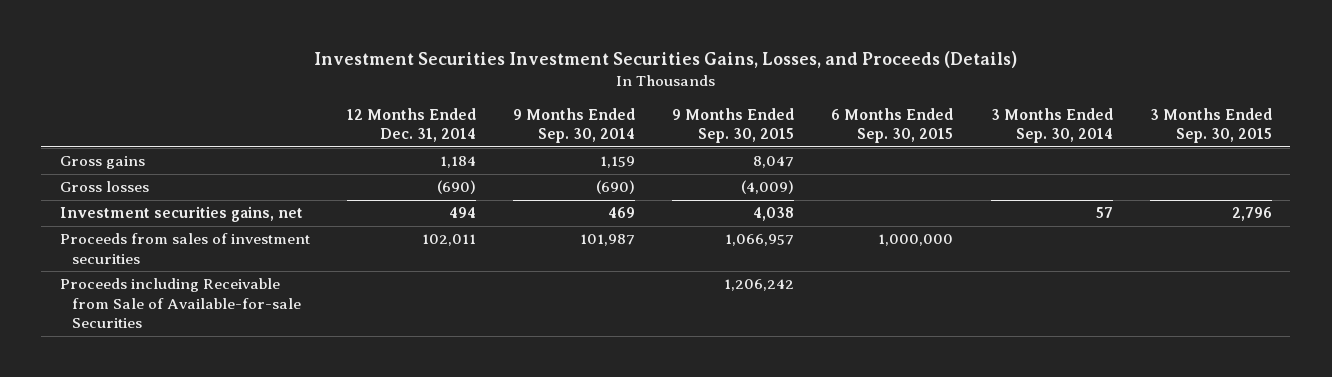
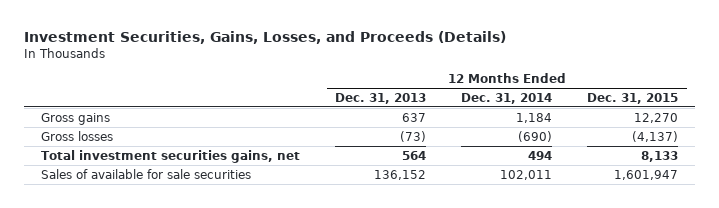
[313,51,1017,69] Investment Securities Investment Securities Gains, Losses, and Proceeds (Details) -> [24,31,507,45] Investment Securities, Gains, Losses, and Proceeds (Details)
[513,107,636,143] 9 Months Ended Sep. 30, 2014 -> none
[672,107,795,143] 9 Months Ended Sep. 30, 2015 -> none
[831,107,954,143] 6 Months Ended Sep. 30, 2015 -> none
[990,107,1113,143] 3 Months Ended Sep. 30, 2014 -> none
[1149,107,1272,143] 3 Months Ended Sep. 30, 2015 -> none
none -> [335,92,427,104] Dec. 31, 2013
none -> [586,92,678,104] Dec. 31, 2015
[59,278,301,328] Proceeds including Receivable from Sale of Available-for-sale Securities -> none
[59,206,303,223] Investment securities gains, net -> [41,149,301,163] Total investment securities gains, net
[59,233,310,264] Proceeds from sales of investment securities -> [41,168,252,179] Sales of available for sale securities

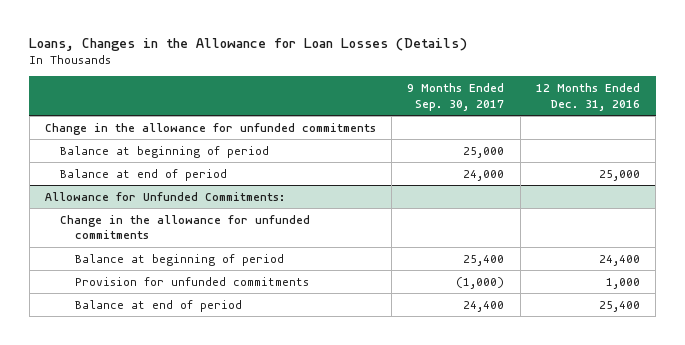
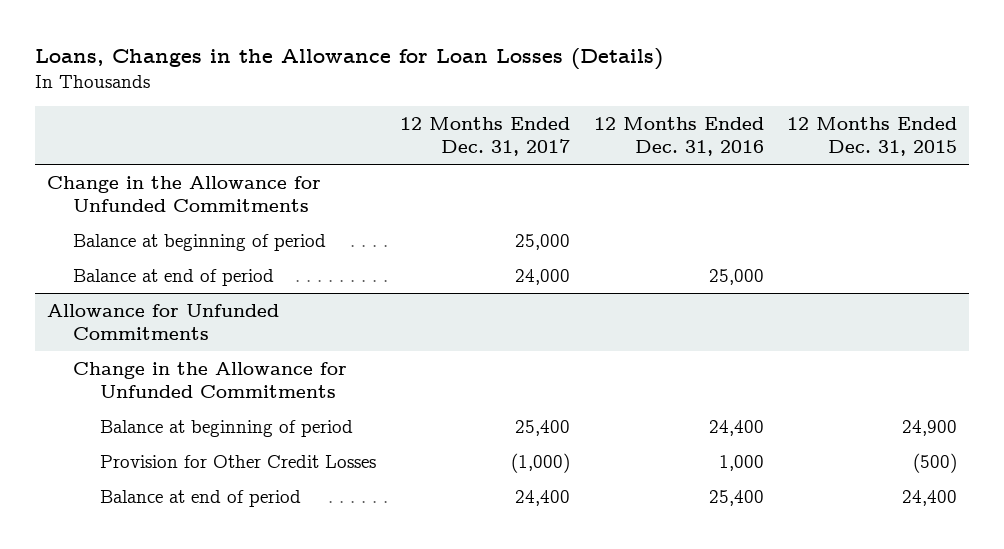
[407,83,505,111] 9 Months Ended Sep. 30, 2017 -> none
none -> [400,116,571,157] 12 Months Ended Dec. 31, 2017
none -> [787,116,958,157] 12 Months Ended Dec. 31, 2015
[44,122,376,135] Change in the allowance for unfunded commitments -> [46,175,321,212] Change in the Allowance for Unfunded Commitments
[44,191,285,201] Allowance for Unfunded Commitments: -> [46,303,279,340] Allowance for Unfunded Commitments
[60,214,311,240] Change in the allowance for unfunded commitments -> [73,361,348,398] Change in the Allowance for Unfunded Commitments
[75,276,310,286] Provision for unfunded commitments -> [100,454,377,468] Provision for Other Credit Losses

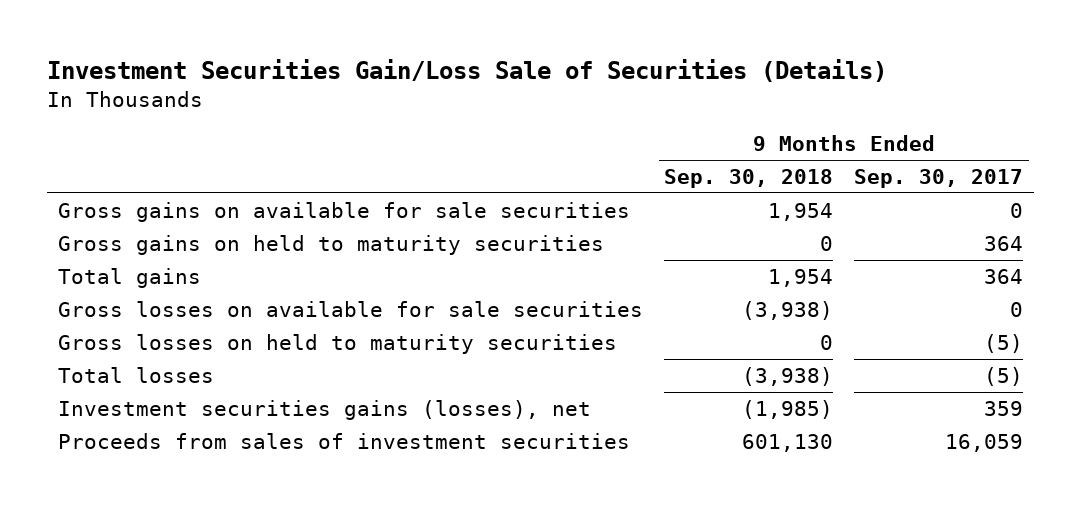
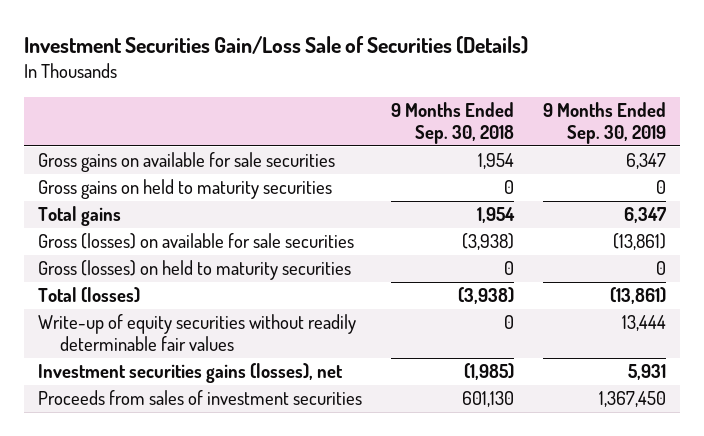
[854,168,1024,188] Sep. 30, 2017 -> none
none -> [542,102,666,145] 9 Months Ended Sep. 30, 2019
[58,300,644,317] Gross losses on available for sale securities -> [38,233,355,250] Gross (losses) on available for sale securities
[58,333,618,354] Gross losses on held to maturity securities -> [38,260,352,281] Gross (losses) on held to maturity securities
[58,366,215,383] Total losses -> [38,287,141,304] Total (losses)
none -> [38,314,357,352] Write-up of equity securities without readily determinable fair values

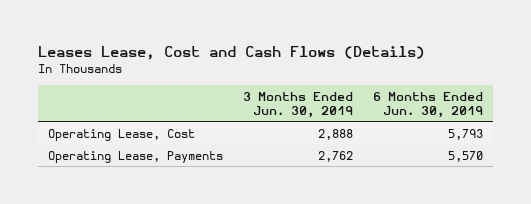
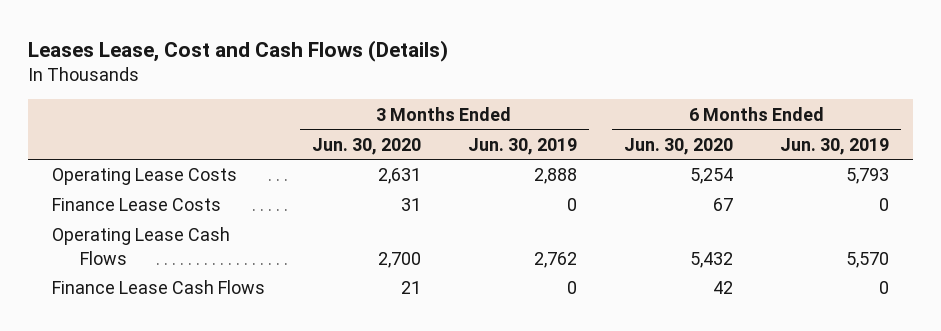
none -> [311,137,421,155] Jun. 30, 2020
none -> [624,137,734,155] Jun. 30, 2020
[47,128,195,141] Operating Lease, Cost -> [51,168,237,186] Operating Lease Costs
none -> [51,198,221,212] Finance Lease Costs
[47,150,223,163] Operating Lease, Payments -> [51,227,230,265] Operating Lease Cash Flows
none -> [51,280,265,295] Finance Lease Cash Flows

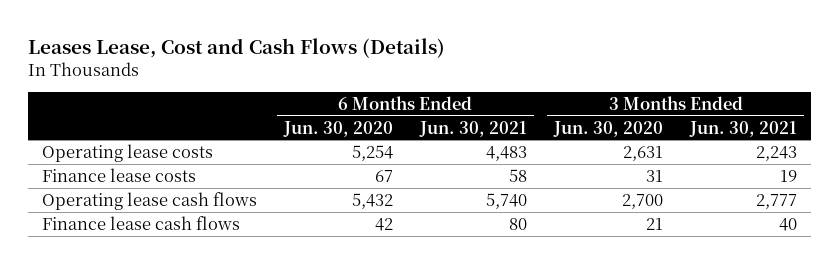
[468,137,578,155] Jun. 30, 2019 -> none
[780,137,890,155] Jun. 30, 2019 -> none
none -> [418,120,527,137] Jun. 30, 2021
none -> [689,120,798,137] Jun. 30, 2021
[51,168,237,186] Operating Lease Costs -> [41,143,213,162] Operating lease costs
[51,198,221,212] Finance Lease Costs -> [41,167,196,182] Finance lease costs
[51,227,230,265] Operating Lease Cash Flows -> [41,191,257,210] Operating lease cash flows
[51,280,265,295] Finance Lease Cash Flows -> [41,215,240,230] Finance lease cash flows

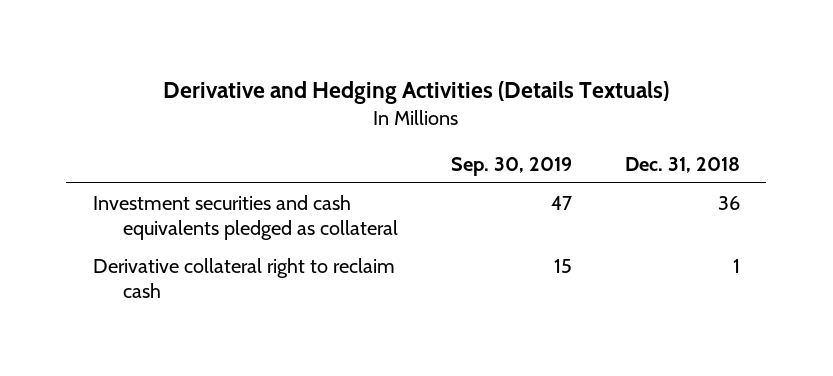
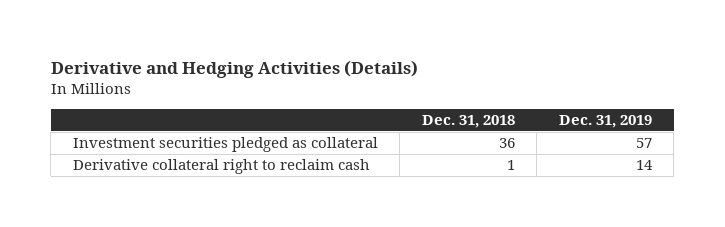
[163,80,670,104] Derivative and Hedging Activities (Details Textuals) -> [50,59,418,78] Derivative and Hedging Activities (Details)
[451,156,573,176] Sep. 30, 2019 -> none
none -> [558,115,652,129] Dec. 31, 2019
[92,194,399,241] Investment securities and cash equivalents pledged as collateral -> [72,137,378,153] Investment securities pledged as collateral

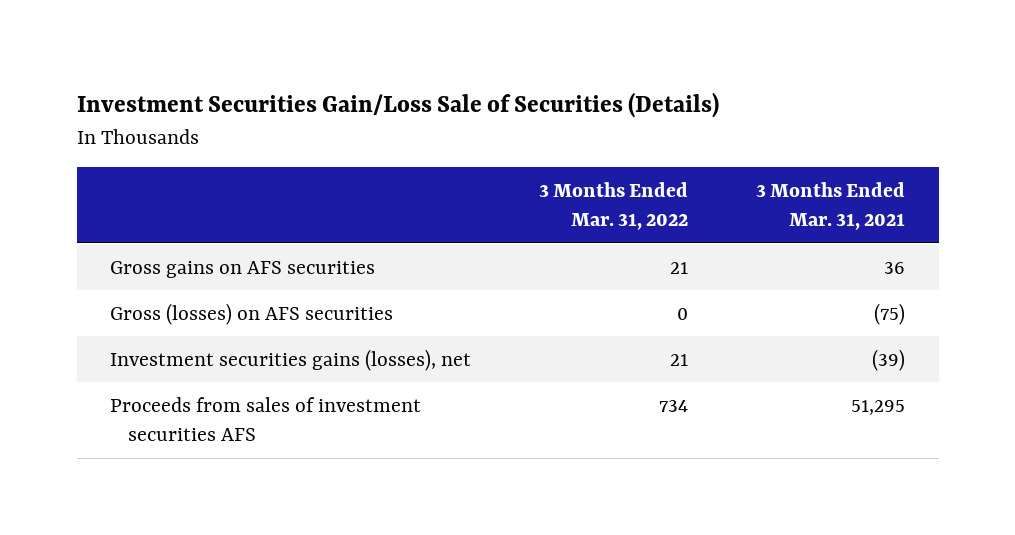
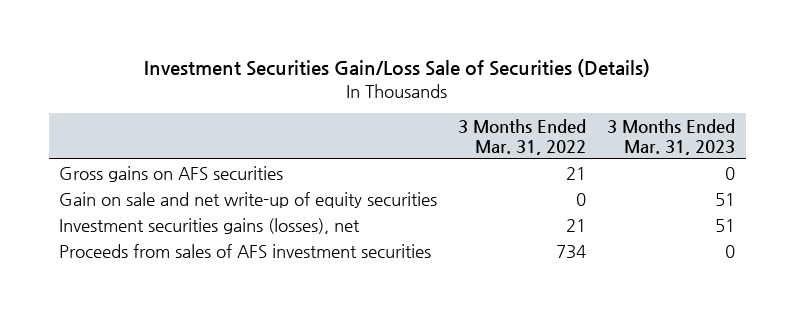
[755,181,905,230] 3 Months Ended Mar. 31, 2021 -> none
none -> [607,118,736,155] 3 Months Ended Mar. 31, 2023
[110,302,394,325] Gross (losses) on AFS securities -> none
none -> [59,191,438,208] Gain on sale and net write-up of equity securities
[110,396,422,442] Proceeds from sales of investment securities AFS -> [59,243,432,258] Proceeds from sales of AFS investment securities

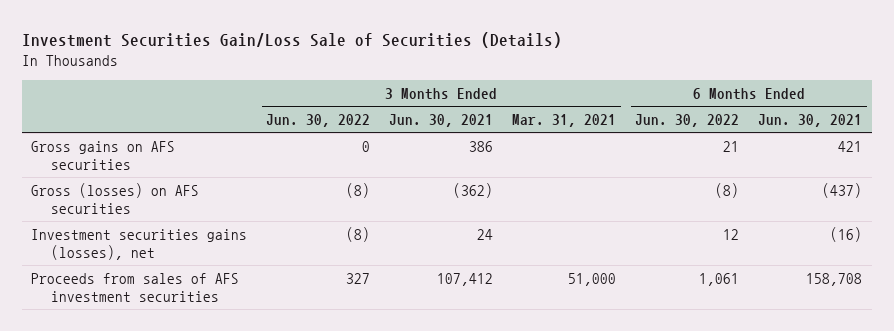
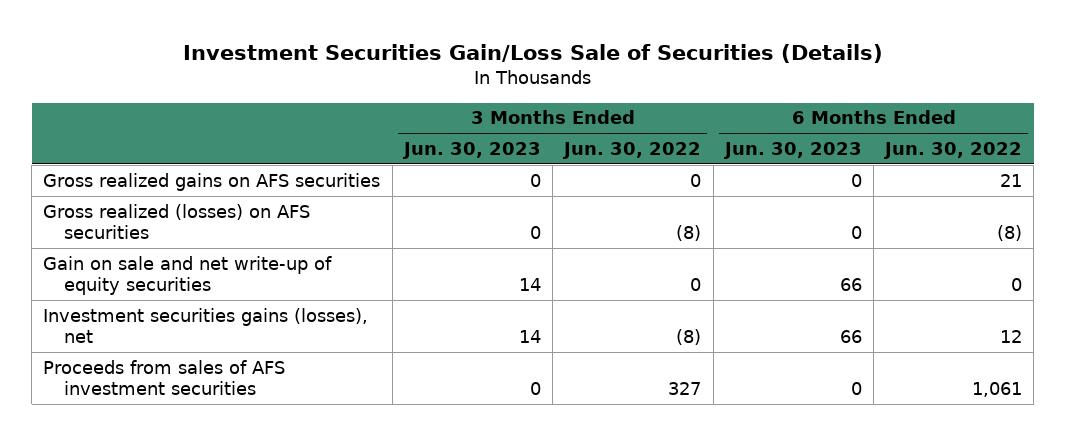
[389,114,494,128] Jun. 30, 2021 -> none
[512,114,617,128] Mar. 31, 2021 -> none
[758,114,863,128] Jun. 30, 2021 -> none
none -> [401,142,541,160] Jun. 30, 2023
none -> [722,142,862,160] Jun. 30, 2023
[31,140,176,171] Gross gains on AFS securities -> [43,172,381,191] Gross realized gains on AFS securities
[31,182,200,215] Gross (losses) on AFS securities -> [43,203,311,240] Gross realized (losses) on AFS securities
none -> [43,255,333,296] Gain on sale and net write-up of equity securities

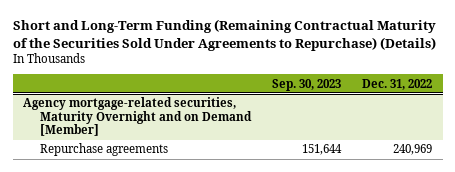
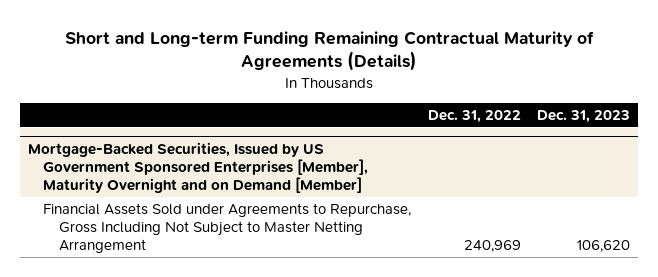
[12,19,436,51] Short and Long-Term Funding (Remaining Contractual Maturity of the Securities Sold Under Agreements to Repurchase) (Details) -> [65,30,595,72] Short and Long-term Funding Remaining Contractual Maturity of Agreements (Details)
[272,78,342,91] Sep. 30, 2023 -> none
none -> [536,109,630,123] Dec. 31, 2023
[23,97,253,137] Agency mortgage-related securities, Maturity Overnight and on Demand [Member] -> none
none -> [28,142,369,194] Mortgage-Backed Securities, Issued by US Government Sponsored Enterprises [Member], Maturity Overnight and on Demand [Member]
[40,143,169,157] Repurchase agreements -> [43,203,412,254] Financial Assets Sold under Agreements to Repurchase, Gross Including Not Subject to Master Netting Arrangement

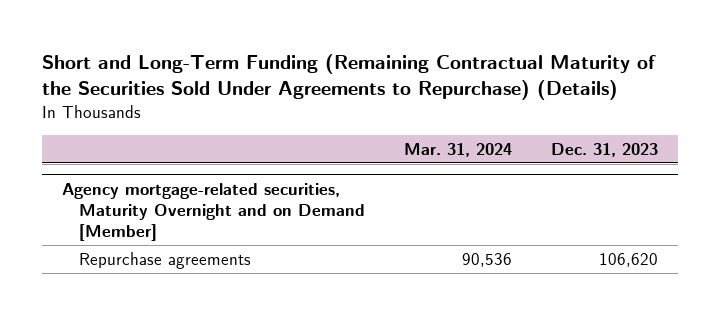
[65,30,595,72] Short and Long-term Funding Remaining Contractual Maturity of Agreements (Details) -> [42,53,657,100] Short and Long-Term Funding (Remaining Contractual Maturity of the Securities Sold Under Agreements to Repurchase) (Details)
[427,109,521,123] Dec. 31, 2022 -> none
none -> [404,142,513,157] Mar. 31, 2024
[28,142,369,194] Mortgage-Backed Securities, Issued by US Government Sponsored Enterprises [Member], Maturity Overnight and on Demand [Member] -> none
none -> [62,182,365,242] Agency mortgage-related securities, Maturity Overnight and on Demand [Member]
[43,203,412,254] Financial Assets Sold under Agreements to Repurchase, Gross Including Not Subject to Master Netting Arrangement -> [78,251,251,269] Repurchase agreements

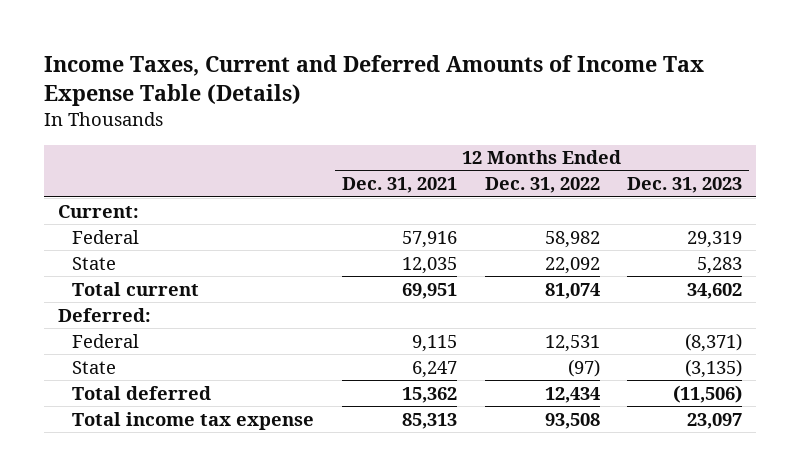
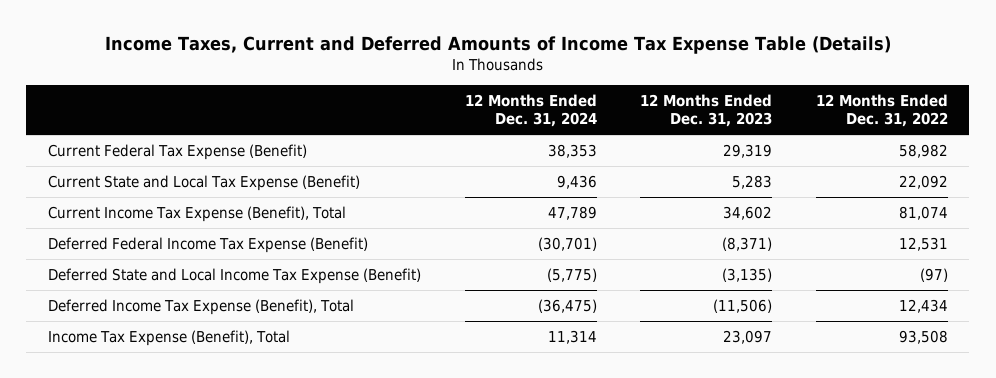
[341,177,457,194] Dec. 31, 2021 -> none
none -> [464,93,597,128] 12 Months Ended Dec. 31, 2024
[57,204,139,218] Current: -> none
[57,307,151,322] Deferred: -> none
[71,229,139,244] Federal -> [48,143,308,160] Current Federal Tax Expense (Benefit)
[71,256,116,270] State -> [48,174,361,191] Current State and Local Tax Expense (Benefit)
[71,281,199,296] Total current -> [48,205,347,222] Current Income Tax Expense (Benefit), Total
[71,333,139,348] Federal -> [48,236,369,253] Deferred Federal Income Tax Expense (Benefit)
[71,360,116,374] State -> [48,267,422,284] Deferred State and Local Income Tax Expense (Benefit)
[71,385,211,400] Total deferred -> [48,298,355,315] Deferred Income Tax Expense (Benefit), Total
[71,411,314,430] Total income tax expense -> [48,329,291,346] Income Tax Expense (Benefit), Total

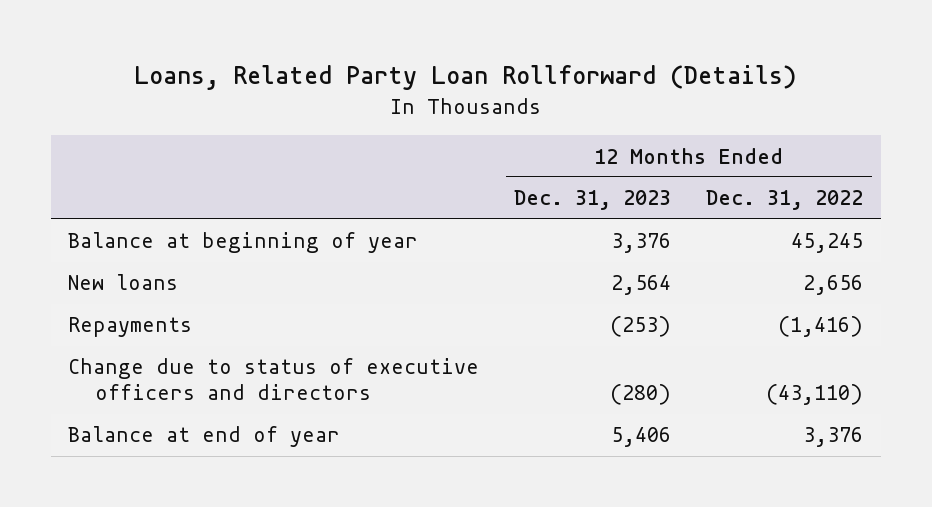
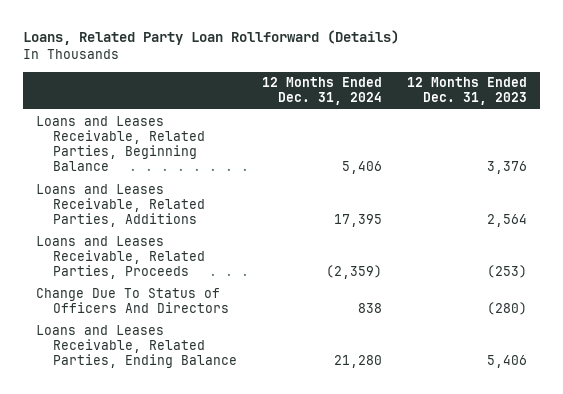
[706,190,864,211] Dec. 31, 2022 -> none
none -> [261,77,382,106] 12 Months Ended Dec. 31, 2024
[68,232,419,254] Balance at beginning of year -> [35,115,205,172] Loans and Leases Receivable, Related Parties, Beginning Balance
[68,274,179,291] New loans -> [35,183,205,227] Loans and Leases Receivable, Related Parties, Additions
[68,317,193,338] Repayments -> [35,235,205,279] Loans and Leases Receivable, Related Parties, Proceeds
[68,358,480,401] Change due to status of executive officers and directors -> [35,287,229,313] Change Due To Status of Officers And Directors
[68,426,341,448] Balance at end of year -> [35,324,237,368] Loans and Leases Receivable, Related Parties, Ending Balance

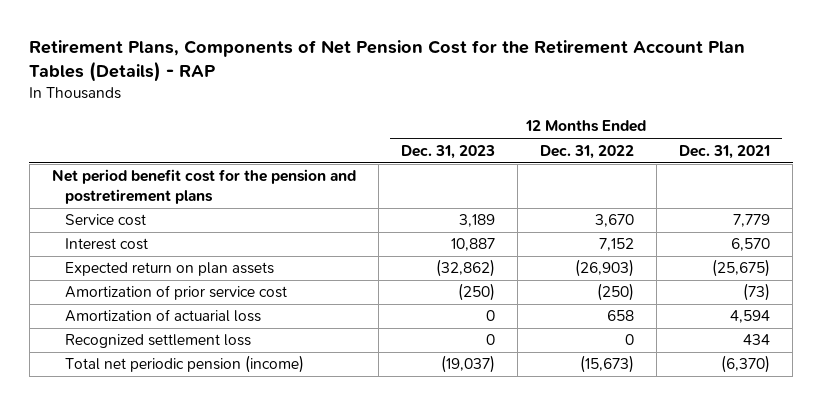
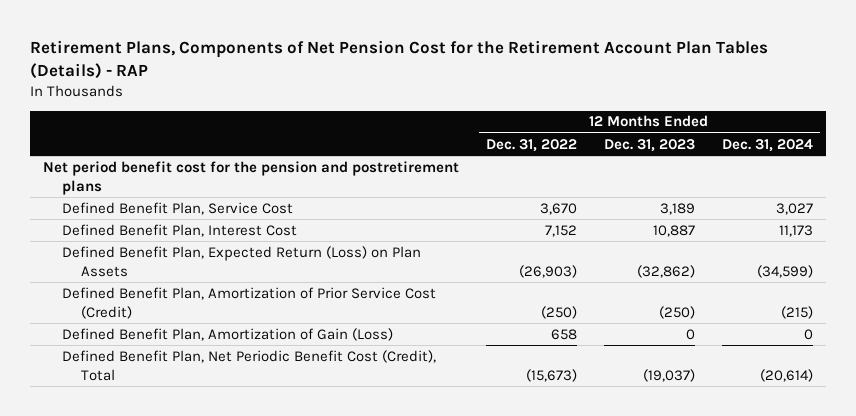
[679,144,771,159] Dec. 31, 2021 -> none
none -> [721,138,813,152] Dec. 31, 2024
[65,334,252,349] Recognized settlement loss -> none
[65,214,147,227] Service cost -> [62,201,294,215] Defined Benefit Plan, Service Cost
[65,238,149,251] Interest cost -> [62,223,298,237] Defined Benefit Plan, Interest Cost
[65,262,275,277] Expected return on plan assets -> [62,245,422,277] Defined Benefit Plan, Expected Return (Loss) on Plan Assets
[65,285,288,301] Amortization of prior service cost -> [62,286,437,319] Defined Benefit Plan, Amortization of Prior Service Cost (Credit)
[65,309,262,323] Amortization of actuarial loss -> [62,327,394,341] Defined Benefit Plan, Amortization of Gain (Loss)
[65,355,305,374] Total net periodic pension (income) -> [62,349,437,381] Defined Benefit Plan, Net Periodic Benefit Cost (Credit), Total

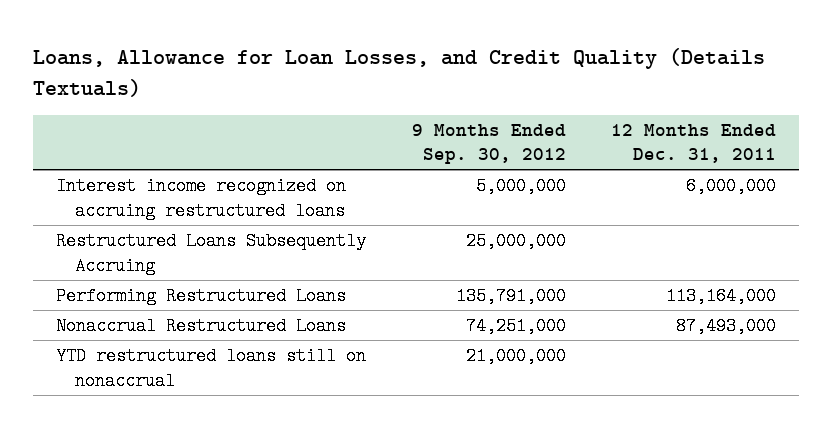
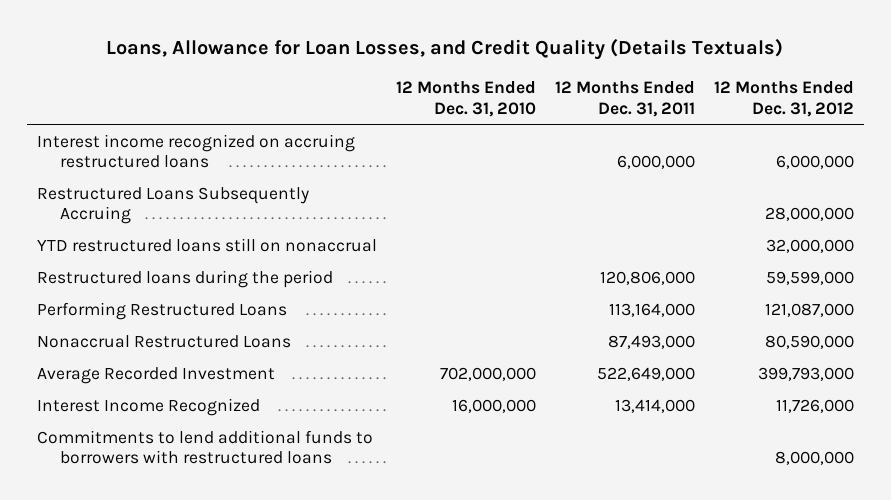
[411,123,566,165] 9 Months Ended Sep. 30, 2012 -> none
none -> [395,81,536,117] 12 Months Ended Dec. 31, 2010
none -> [714,81,855,117] 12 Months Ended Dec. 31, 2012
[55,347,366,390] YTD restructured loans still on nonaccrual -> [36,237,377,252] YTD restructured loans still on nonaccrual
none -> [36,269,333,288] Restructured loans during the period
none -> [36,366,275,384] Average Recorded Investment
none -> [36,397,260,416] Interest Income Recognized
none -> [36,429,373,464] Commitments to lend additional funds to borrowers with restructured loans

